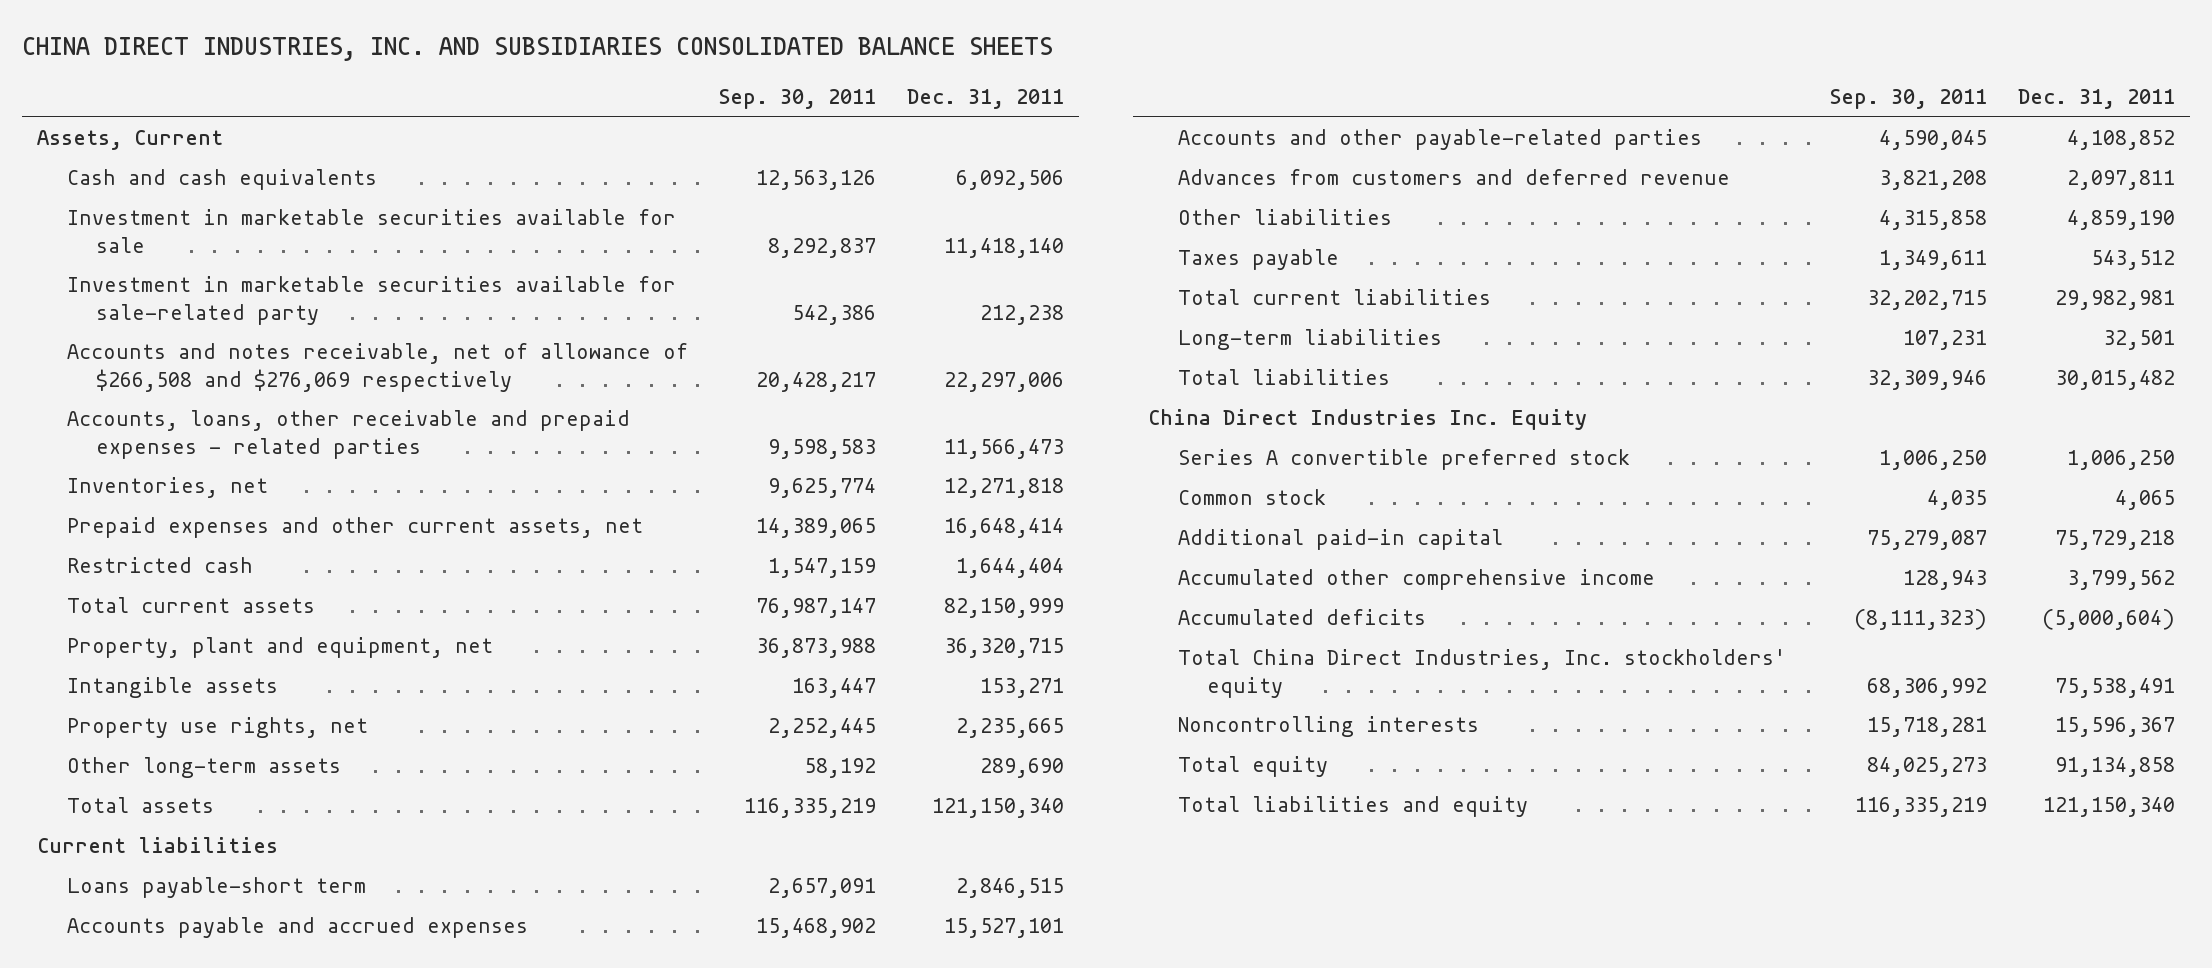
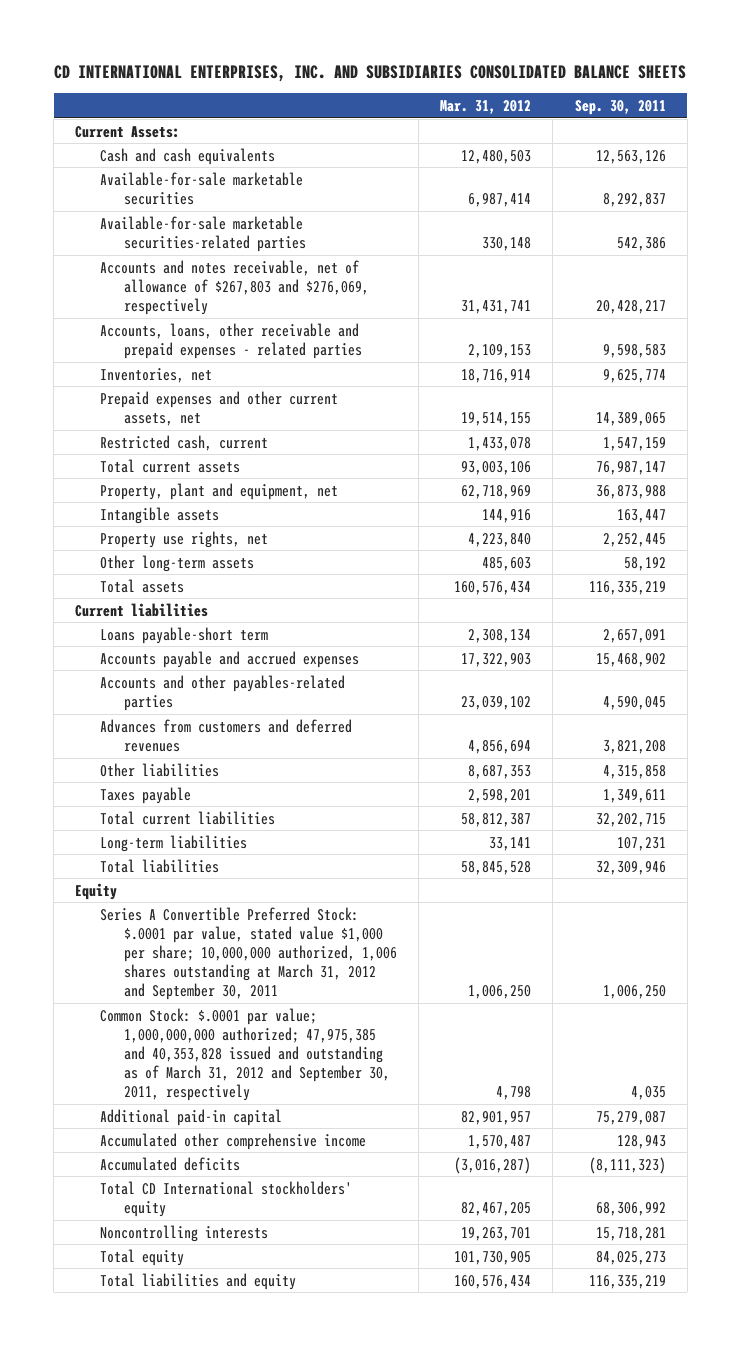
[21,37,1053,62] CHINA DIRECT INDUSTRIES, INC. AND SUBSIDIARIES CONSOLIDATED BALANCE SHEETS -> [54,64,687,82] CD INTERNATIONAL ENTERPRISES, INC. AND SUBSIDIARIES CONSOLIDATED BALANCE SHEETS
[907,88,1065,109] Dec. 31, 2011 -> none
none -> [440,99,532,114] Mar. 31, 2012
[37,130,224,151] Assets, Current -> [75,125,181,138] Current Assets:
[66,209,676,253] Investment in marketable securities available for sale -> [99,171,303,205] Available-for-sale marketable securities
[66,276,676,325] Investment in marketable securities available for sale-related party -> [99,215,307,252] Available-for-sale marketable securities-related parties
[66,343,688,392] Accounts and notes receivable, net of allowance of $266,508 and $276,069 respectively -> [99,259,370,316] Accounts and notes receivable, net of allowance of $267,803 and $276,069, respectively
[66,557,253,574] Restricted cash -> [99,434,268,451] Restricted cash, current
[1177,129,1702,151] Accounts and other payable-related parties -> [99,674,345,711] Accounts and other payables-related parties
[1177,169,1730,186] Advances from customers and deferred revenue -> [99,718,352,752] Advances from customers and deferred revenues
[1148,409,1588,431] China Direct Industries Inc. Equity -> none
none -> [75,882,118,900] Equity
[1177,449,1630,471] Series A convertible preferred stock -> [99,906,398,1001] Series A Convertible Preferred Stock: $.0001 par value, stated value $1,000 per share; 10,000,000 authorized, 1,006 shares outstanding at March 31, 2012 and September 30, 2011
[1177,489,1326,506] Common stock -> [99,1007,391,1102] Common Stock: $.0001 par value; 1,000,000,000 authorized; 47,975,385 and 40,353,828 issued and outstanding as of March 31, 2012 and September 30, 2011, respectively
[1177,649,1786,698] Total China Direct Industries, Inc. stockholders' equity -> [99,1180,352,1217] Total CD International stockholders' equity

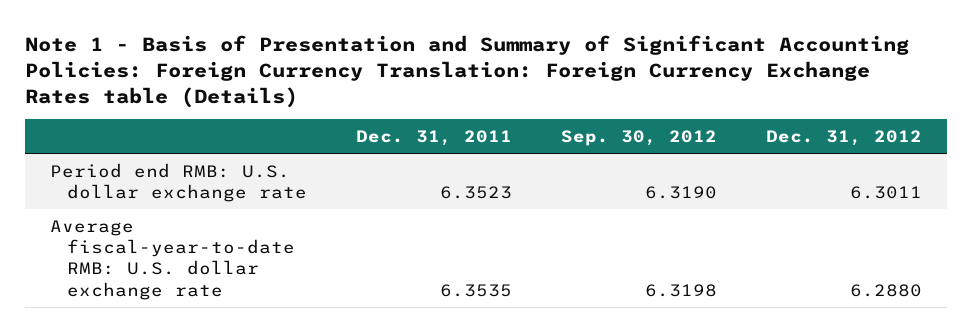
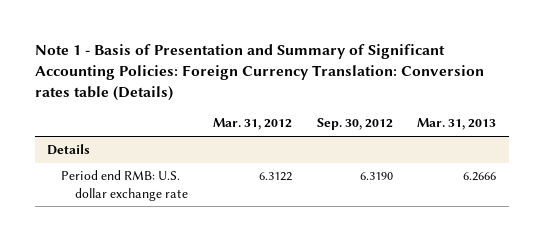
[24,34,909,108] Note 1 - Basis of Presentation and Summary of Significant Accounting Policies: Foreign Currency Translation: Foreign Currency Exchange Rates table (Details) -> [34,44,484,101] Note 1 - Basis of Presentation and Summary of Significant Accounting Policies: Foreign Currency Translation: Conversion rates table (Details)
[355,130,512,147] Dec. 31, 2011 -> none
[766,130,923,147] Dec. 31, 2012 -> none
none -> [212,118,292,131] Mar. 31, 2012
none -> [417,118,497,131] Mar. 31, 2013
none -> [47,144,91,156] Details
[49,219,295,300] Average fiscal-year-to-date RMB: U.S. dollar exchange rate -> none

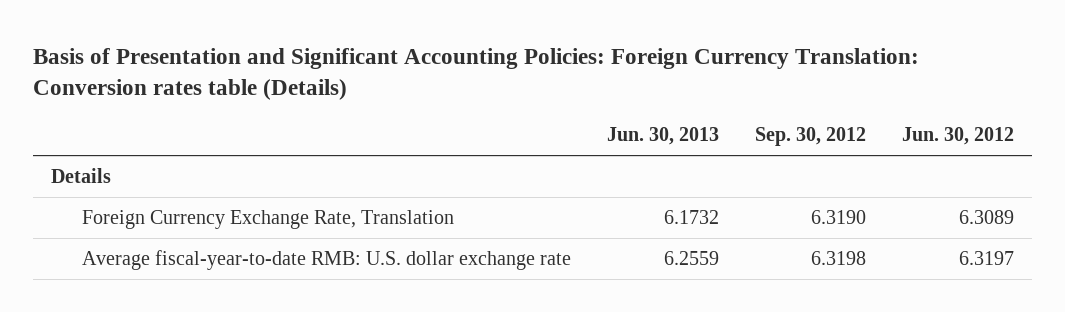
[34,44,484,101] Note 1 - Basis of Presentation and Summary of Significant Accounting Policies: Foreign Currency Translation: Conversion rates table (Details) -> [33,47,920,100] Basis of Presentation and Significant Accounting Policies: Foreign Currency Translation: Conversion rates table (Details)
[212,118,292,131] Mar. 31, 2012 -> none
[417,118,497,131] Mar. 31, 2013 -> none
none -> [607,127,720,146] Jun. 30, 2013
none -> [902,127,1015,146] Jun. 30, 2012
[60,170,188,201] Period end RMB: U.S. dollar exchange rate -> [82,209,455,229] Foreign Currency Exchange Rate, Translation
none -> [82,249,572,270] Average fiscal-year-to-date RMB: U.S. dollar exchange rate

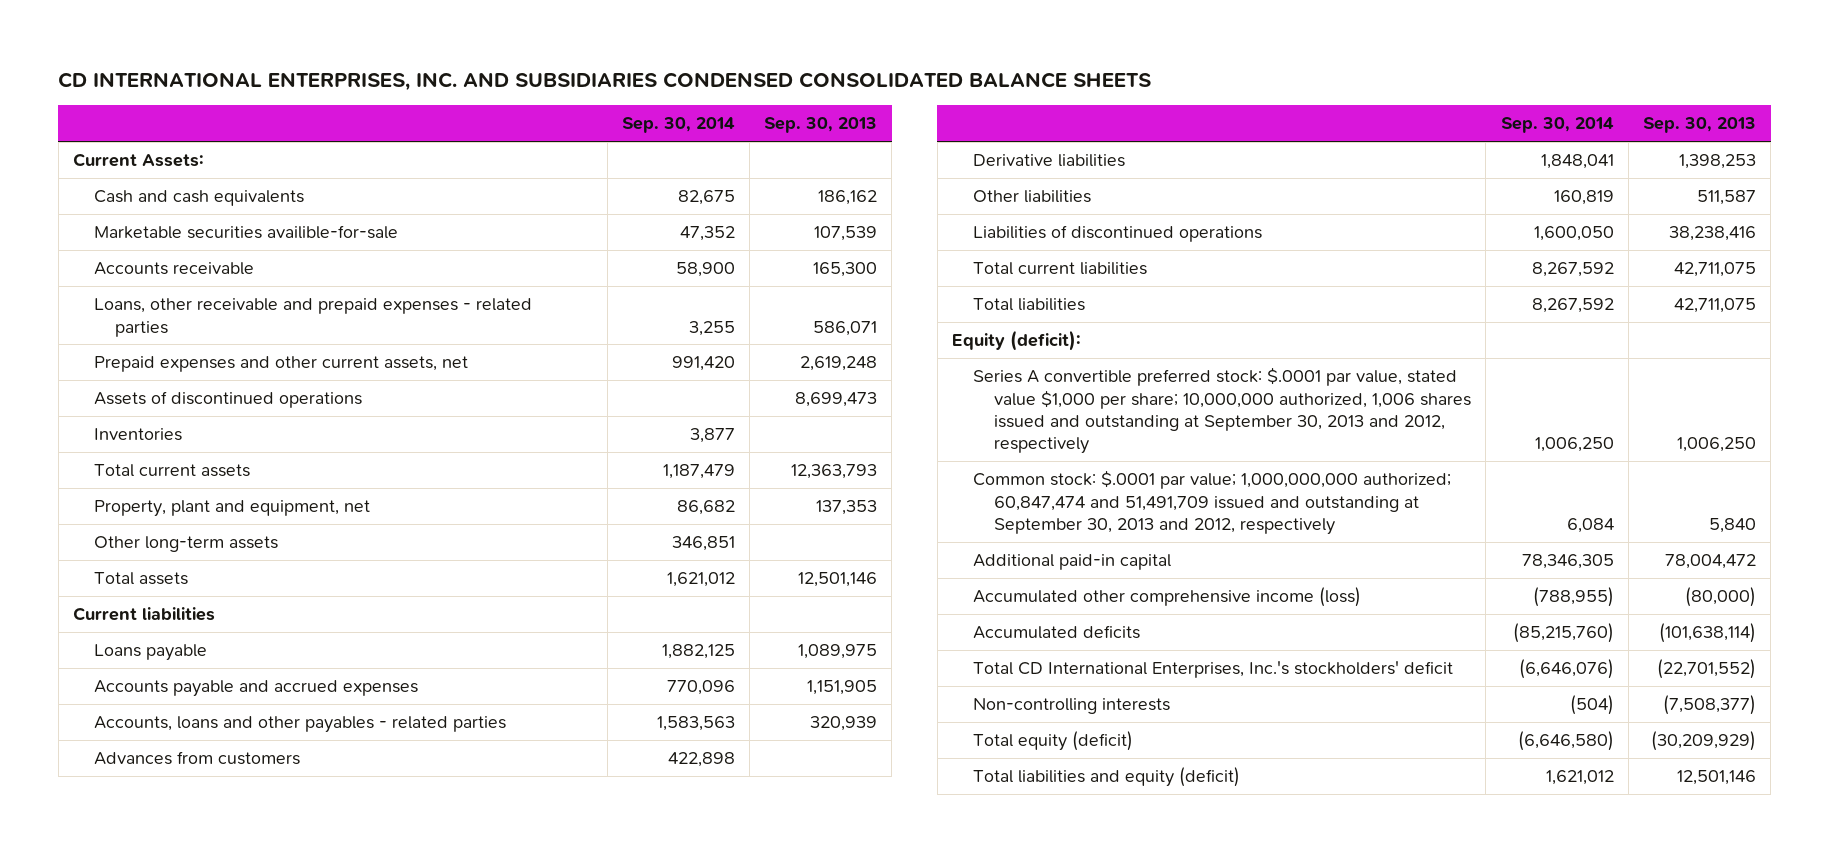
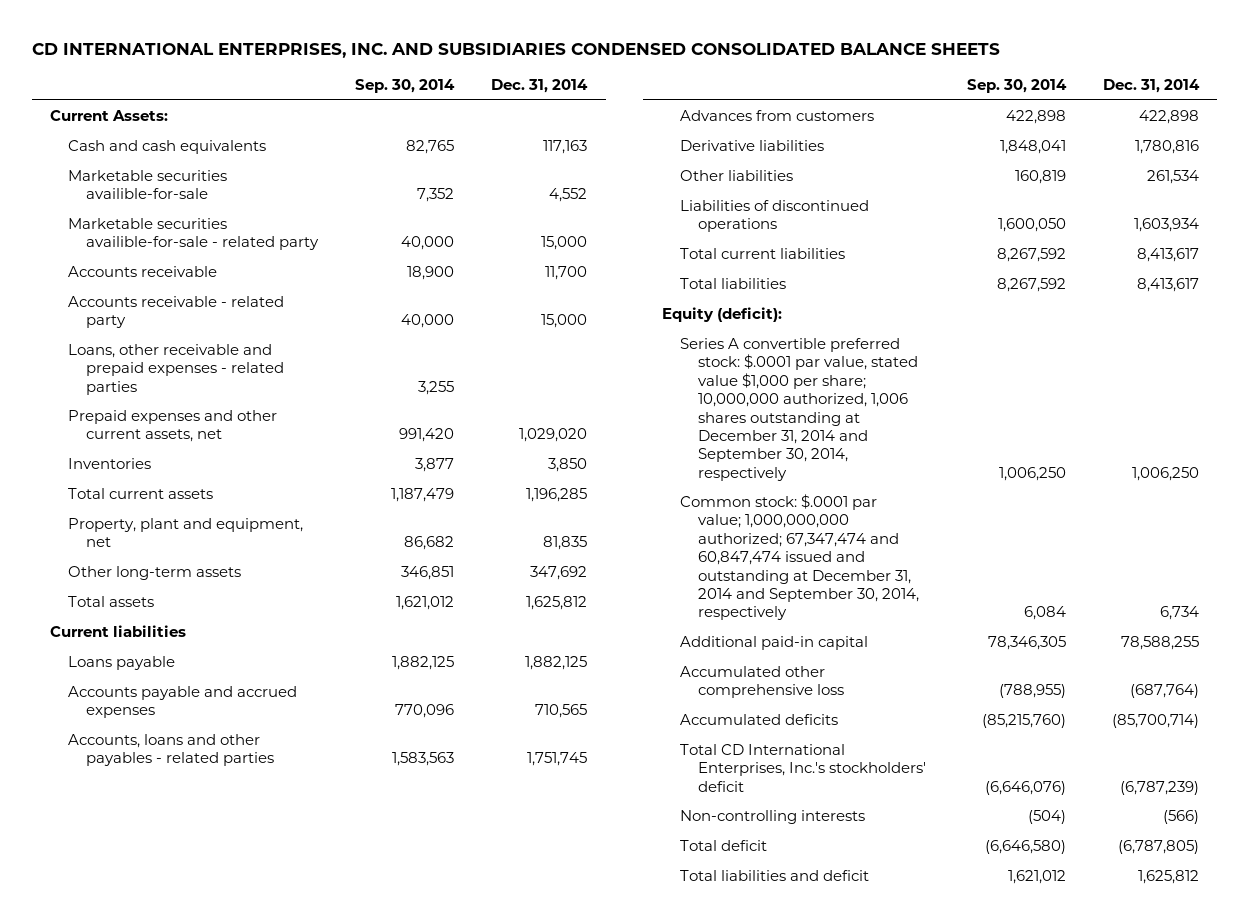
[764,117,878,134] Sep. 30, 2013 -> none
none -> [491,79,589,94] Dec. 31, 2014
[677,190,735,206] 82,675 -> [406,140,455,155] 82,765
[679,226,735,242] 47,352 -> [417,188,455,203] 7,352
none -> [68,218,320,251] Marketable securities availible-for-sale - related party
[675,262,735,278] 58,900 -> [407,266,455,281] 18,900
none -> [68,296,285,329] Accounts receivable - related party
[94,391,363,409] Assets of discontinued operations -> none
[973,367,1472,454] Series A convertible preferred stock: $.0001 par value, stated value $1,000 per share; 10,000,000 authorized, 1,006 shares issued and outstanding at September 30, 2013 and 2012, respectively -> [679,338,918,481] Series A convertible preferred stock: $.0001 par value, stated value $1,000 per share; 10,000,000 authorized, 1,006 shares outstanding at December 31, 2014 and September 30, 2014, respectively
[973,470,1452,535] Common stock: $.0001 par value; 1,000,000,000 authorized; 60,847,474 and 51,491,709 issued and outstanding at September 30, 2013 and 2012, respectively -> [679,494,919,621] Common stock: $.0001 par value; 1,000,000,000 authorized; 67,347,474 and 60,847,474 issued and outstanding at December 31, 2014 and September 30, 2014, respectively
[973,587,1362,608] Accumulated other comprehensive income (loss) -> [679,666,844,699] Accumulated other comprehensive loss
[973,731,1134,752] Total equity (deficit) -> [679,840,767,852] Total deficit
[973,767,1241,788] Total liabilities and equity (deficit) -> [679,870,869,882] Total liabilities and deficit

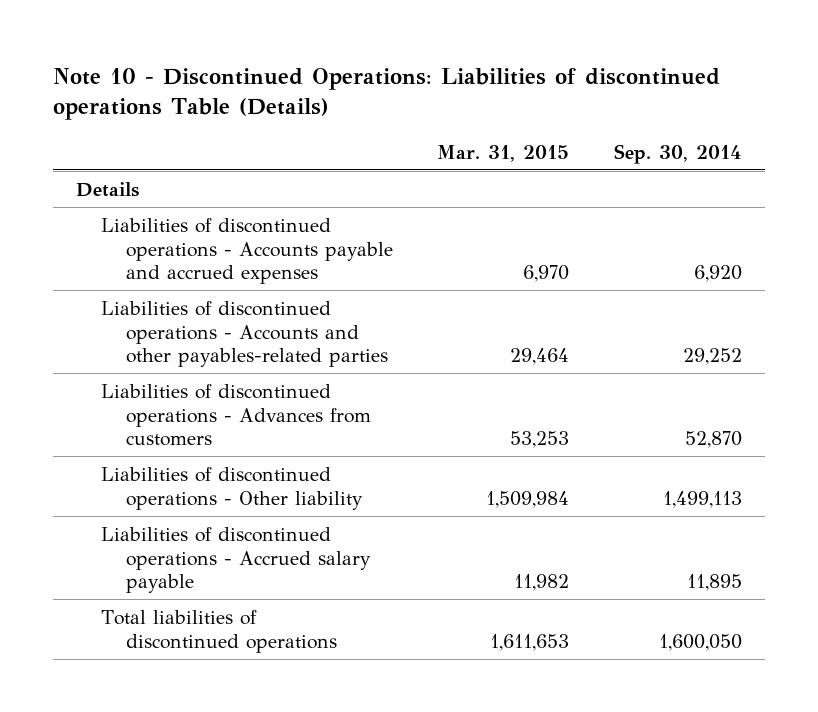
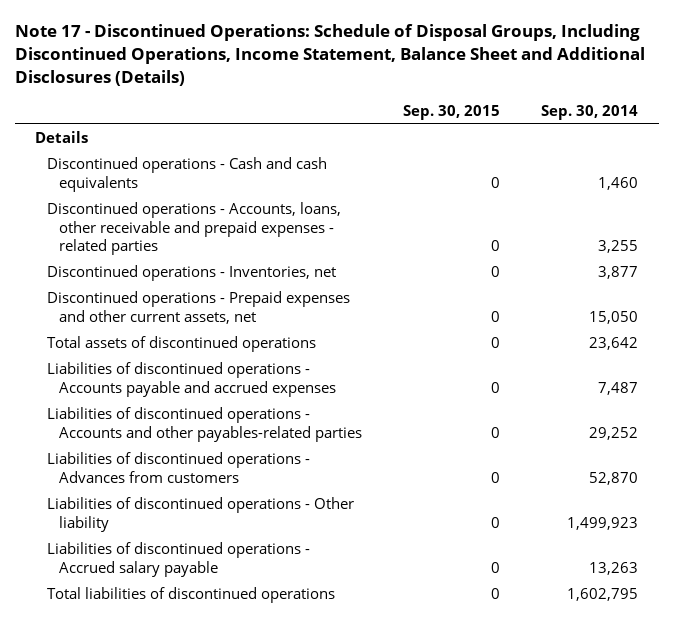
[53,67,721,121] Note 10 - Discontinued Operations: Liabilities of discontinued operations Table (Details) -> [14,24,645,86] Note 17 - Discontinued Operations: Schedule of Disposal Groups, Including Discontinued Operations, Income Statement, Balance Sheet and Additional Disclosures (Details)
[437,144,570,162] Mar. 31, 2015 -> none
none -> [403,104,501,120] Sep. 30, 2015
none -> [47,157,328,192] Discontinued operations - Cash and cash equivalents
none -> [47,202,342,256] Discontinued operations - Accounts, loans, other receivable and prepaid expenses - related parties
none -> [47,265,337,282] Discontinued operations - Inventories, net
none -> [47,291,351,324] Discontinued operations - Prepaid expenses and other current assets, net
none -> [47,336,317,353] Total assets of discontinued operations
[694,265,743,283] 6,920 -> [598,381,639,395] 7,487
[663,490,743,508] 1,499,113 -> [567,516,639,530] 1,499,923
[687,574,743,592] 11,895 -> [589,561,639,575] 13,263
[659,633,743,651] 1,600,050 -> [567,588,639,602] 1,602,795

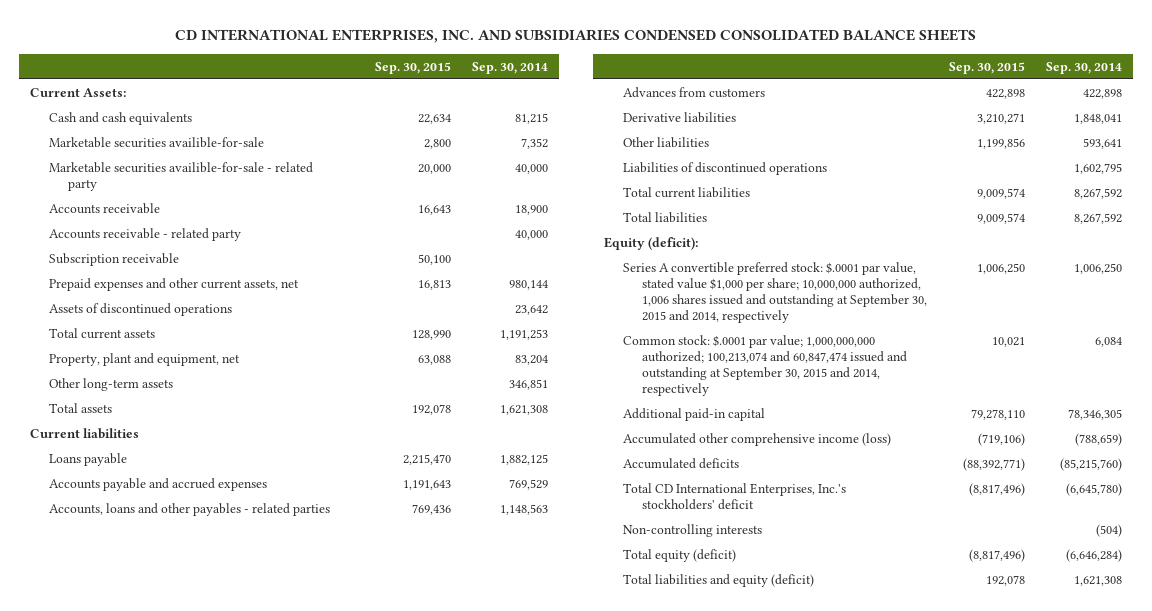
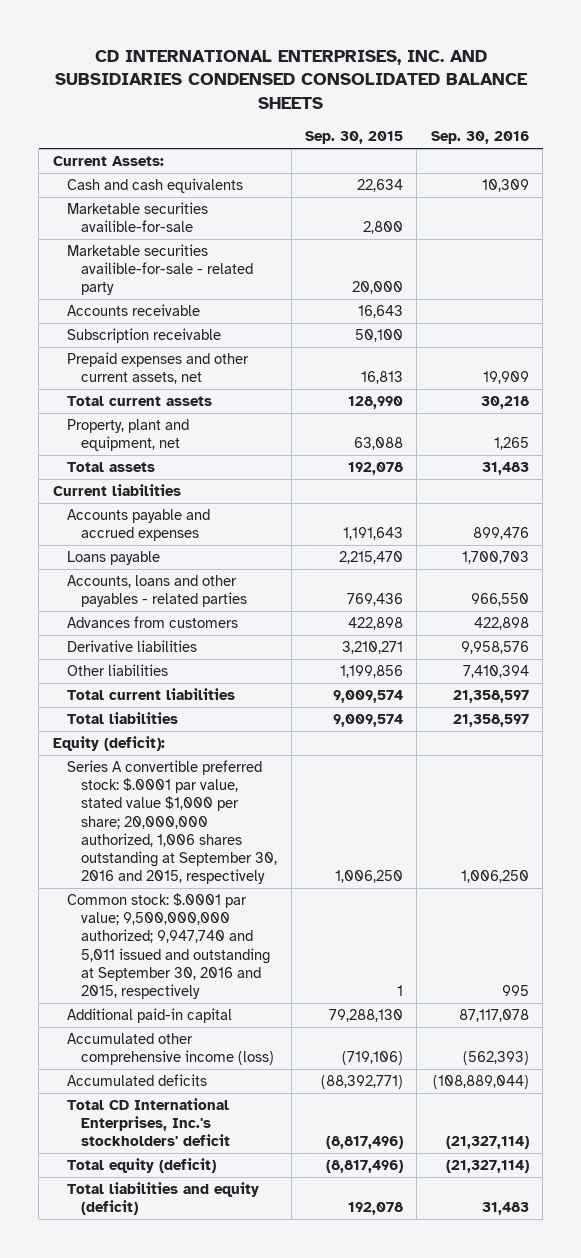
[472,61,549,74] Sep. 30, 2014 -> none
none -> [430,131,529,145] Sep. 30, 2016
[48,227,241,241] Accounts receivable - related party -> none
[48,302,232,316] Assets of discontinued operations -> none
[48,377,173,391] Other long-term assets -> none
[48,452,127,466] Loans payable -> [66,551,160,566] Loans payable
[622,161,827,175] Liabilities of discontinued operations -> none
[622,261,927,324] Series A convertible preferred stock: $.0001 par value, stated value $1,000 per share; 10,000,000 authorized, 1,006 shares issued and outstanding at September 30, 2015 and 2014, respectively -> [66,760,278,885] Series A convertible preferred stock: $.0001 par value, stated value $1,000 per share; 20,000,000 authorized, 1,006 shares outstanding at September 30, 2016 and 2015, respectively
[622,334,907,397] Common stock: $.0001 par value; 1,000,000,000 authorized; 100,213,074 and 60,847,474 issued and outstanding at September 30, 2015 and 2014, respectively -> [66,893,271,999] Common stock: $.0001 par value; 9,500,000,000 authorized; 9,947,740 and 5,011 issued and outstanding at September 30, 2016 and 2015, respectively
[991,336,1025,347] 10,021 -> [396,984,403,996] 1
[970,408,1025,420] 79,278,110 -> [328,1009,403,1023] 79,288,130
[622,523,762,537] Non-controlling interests -> none

